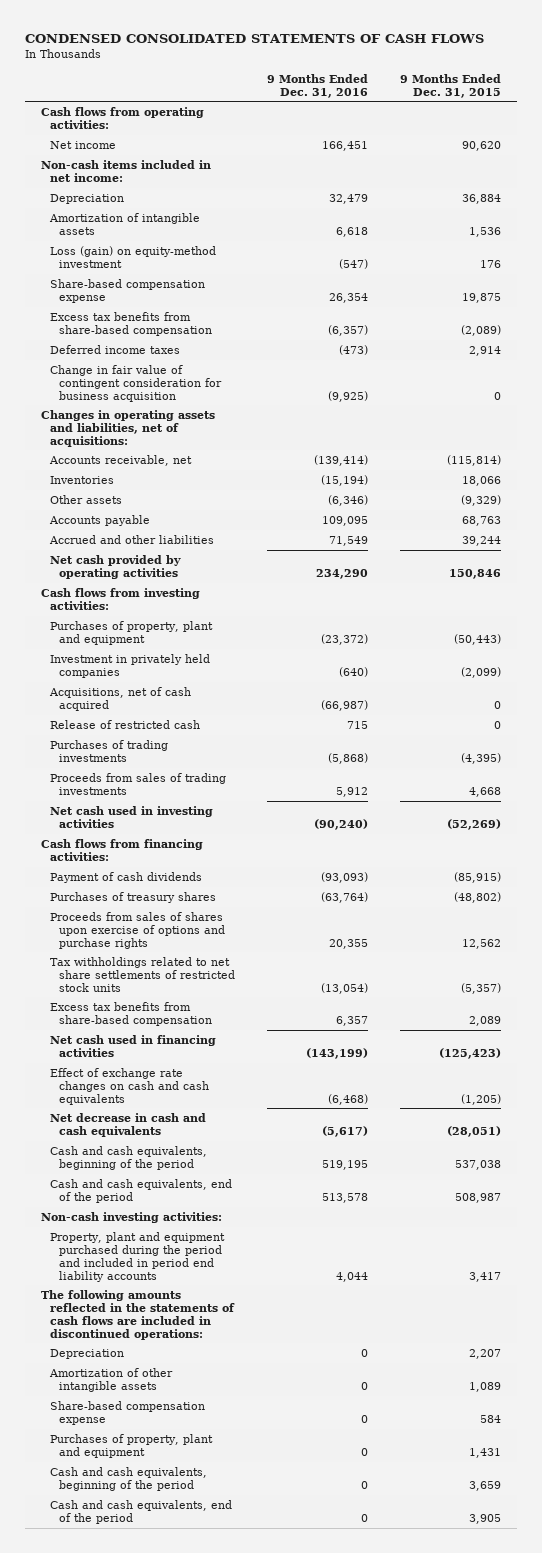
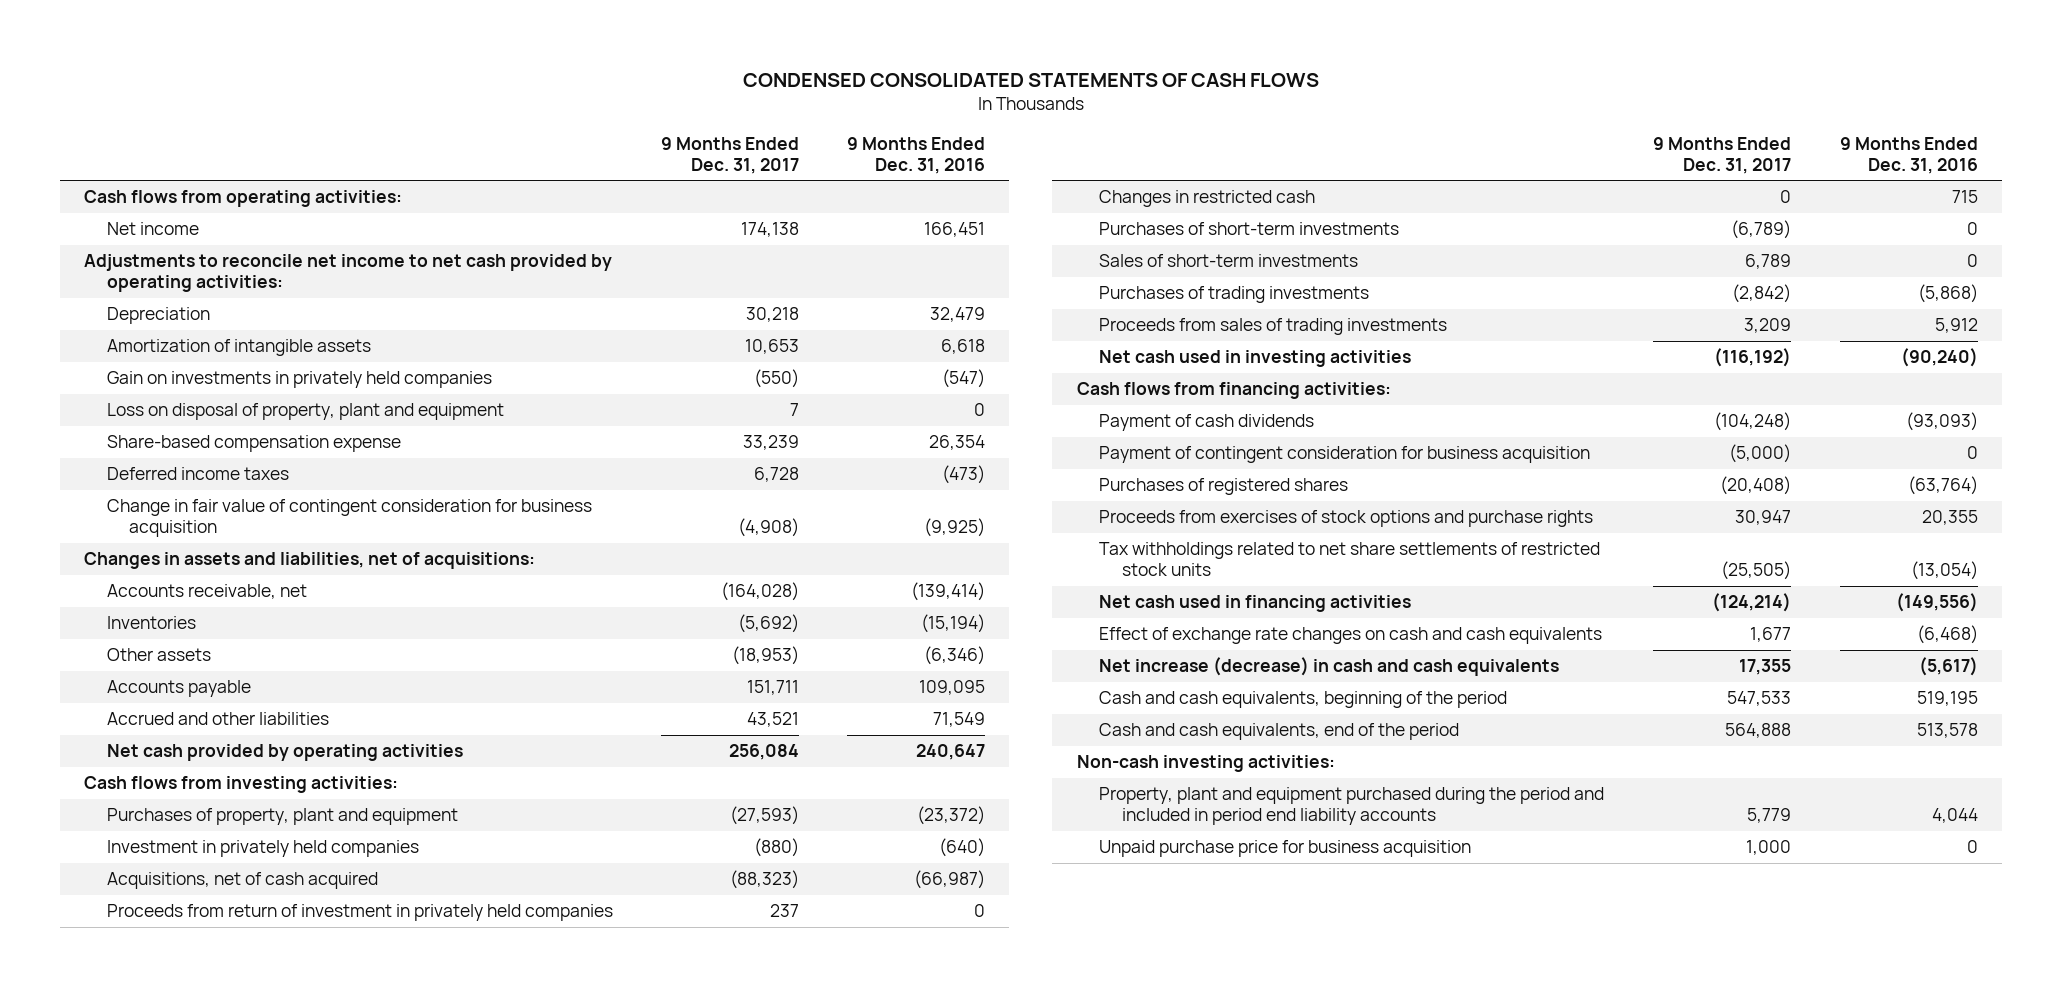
[400,73,502,98] 9 Months Ended Dec. 31, 2015 -> none
none -> [661,136,800,174] 9 Months Ended Dec. 31, 2017
[41,159,212,182] Non-cash items included in net income: -> [84,254,613,293] Adjustments to reconcile net income to net cash provided by operating activities:
[50,245,217,268] Loss (gain) on equity-method investment -> [106,371,492,389] Gain on investments in privately held companies
none -> [106,403,504,421] Loss on disposal of property, plant and equipment
[50,311,213,336] Excess tax benefits from share-based compensation -> none
[41,409,216,447] Changes in operating assets and liabilities, net of acquisitions: -> [84,552,536,570] Changes in assets and liabilities, net of acquisitions:
[316,568,369,579] 234,290 -> [916,744,986,761] 240,647
none -> [106,904,613,922] Proceeds from return of investment in privately held companies
[50,719,201,729] Release of restricted cash -> [1099,190,1316,208] Changes in restricted cash
none -> [1099,222,1400,236] Purchases of short-term investments
none -> [1099,254,1359,268] Sales of short-term investments
none -> [1099,446,1591,464] Payment of contingent consideration for business acquisition
[50,891,217,903] Purchases of treasury shares -> [1099,478,1349,496] Purchases of registered shares
[50,911,226,949] Proceeds from sales of shares upon exercise of options and purchase rights -> [1099,510,1594,528] Proceeds from exercises of stock options and purchase rights
[50,1001,213,1026] Excess tax benefits from share-based compensation -> none
[306,1047,369,1059] (143,199) -> [1895,593,1978,613] (149,556)
[50,1112,207,1137] Net decrease in cash and cash equivalents -> [1099,657,1560,677] Net increase (decrease) in cash and cash equivalents
[41,1289,236,1340] The following amounts reflected in the statements of cash flows are included in discontinued operations: -> none
[50,1348,125,1359] Depreciation -> none
[49,1367,174,1392] Amortization of other intangible assets -> none
[50,1400,206,1425] Share-based compensation expense -> none
[50,1433,214,1458] Purchases of property, plant and equipment -> none
[50,1466,208,1491] Cash and cash equivalents, beginning of the period -> none
[50,1499,233,1524] Cash and cash equivalents, end of the period -> none
none -> [1099,840,1472,858] Unpaid purchase price for business acquisition

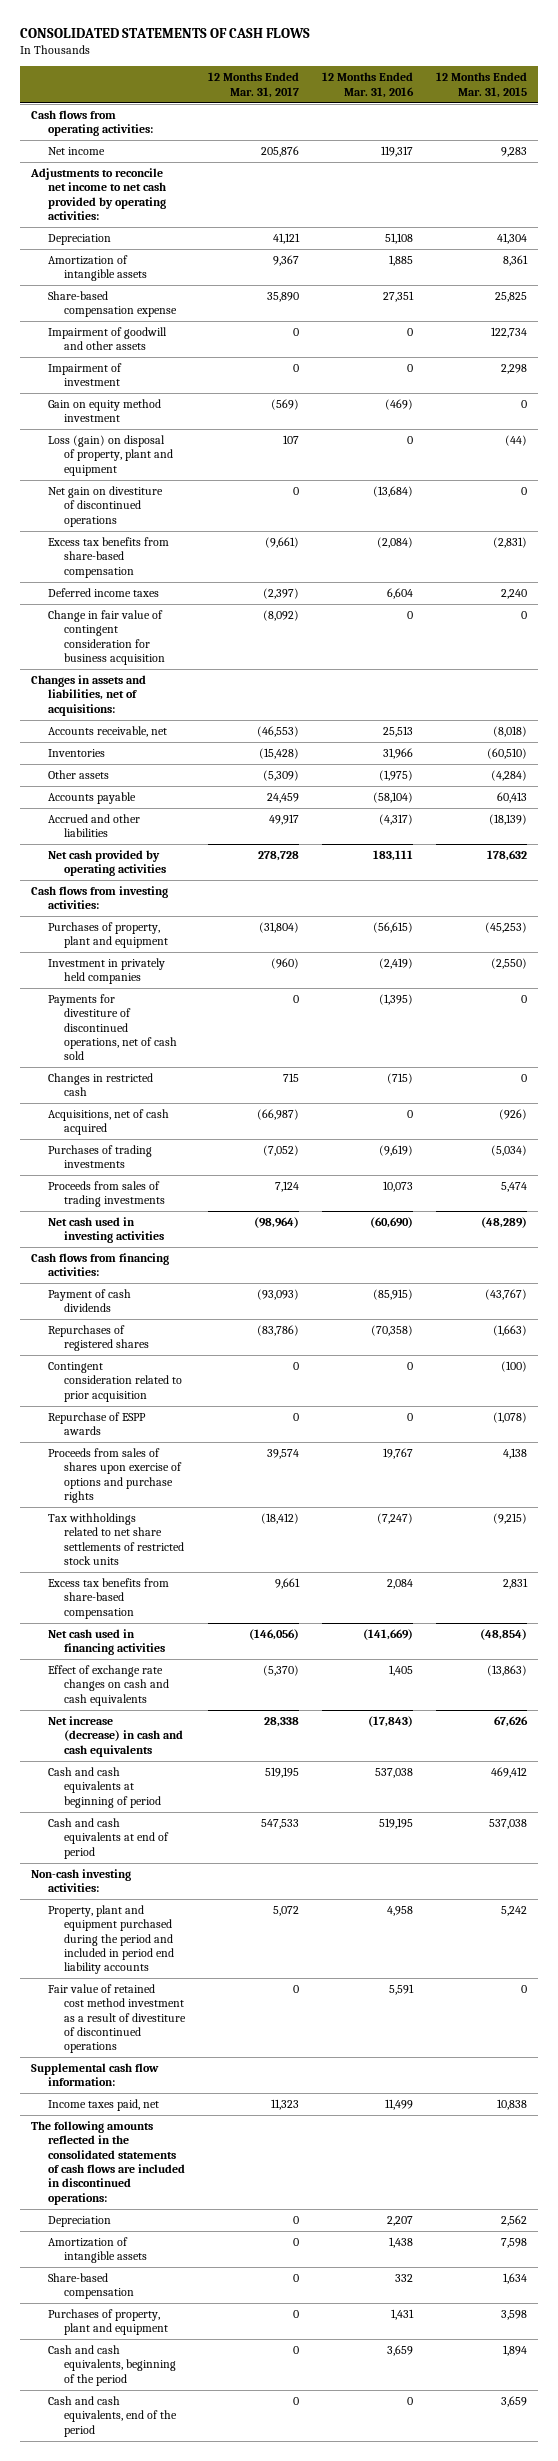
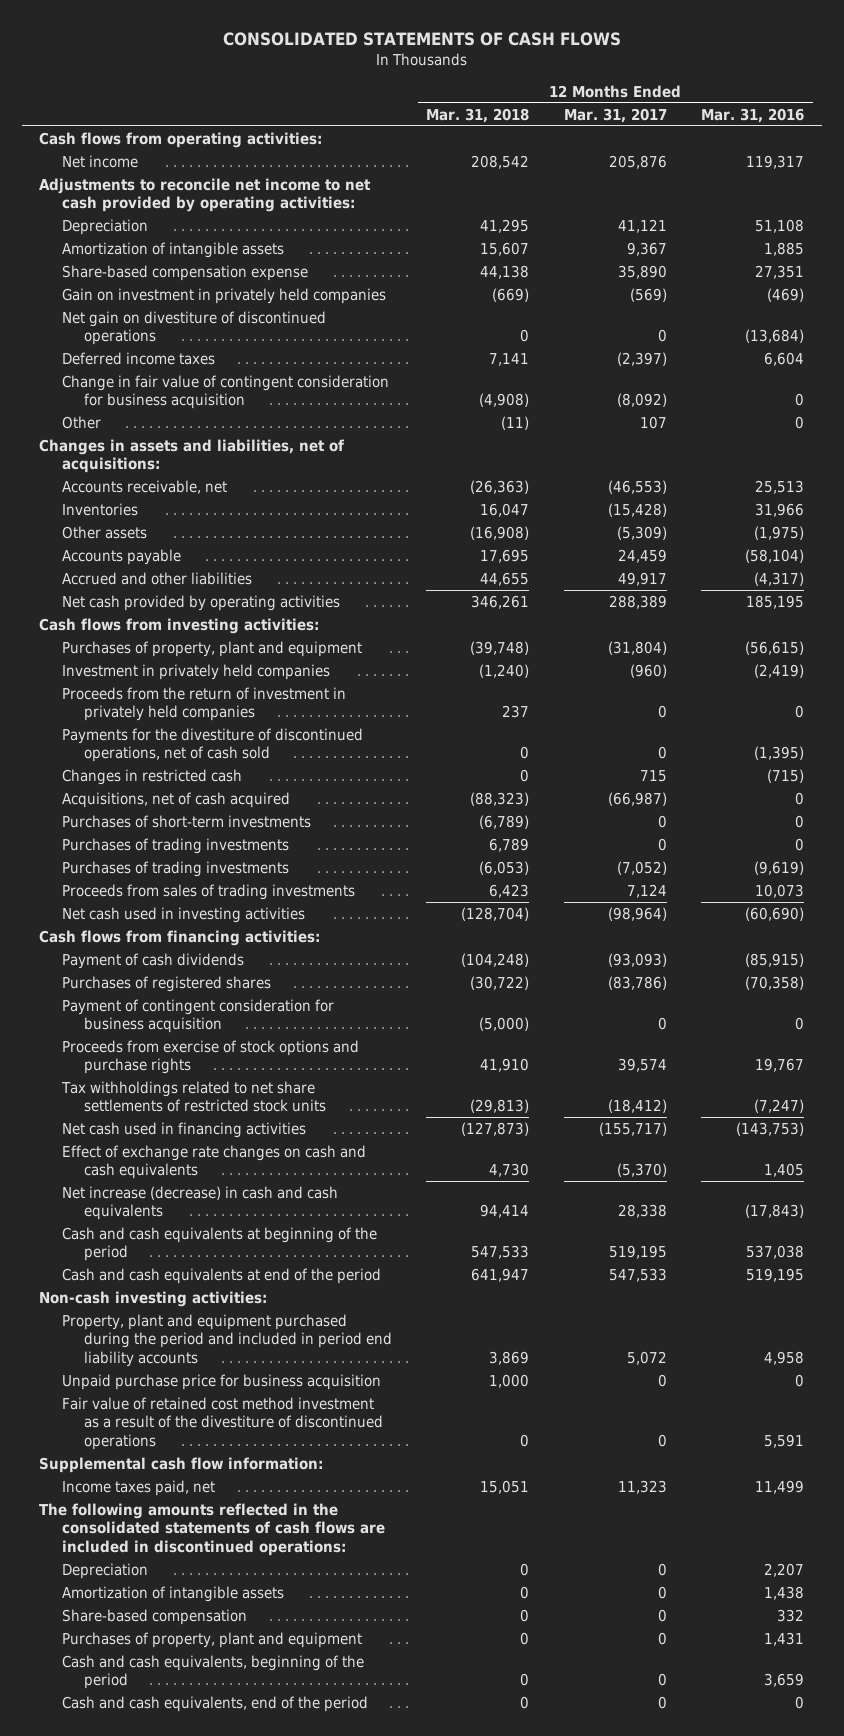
[435,72,527,98] 12 Months Ended Mar. 31, 2015 -> none
none -> [426,107,530,123] Mar. 31, 2018
[47,327,167,351] Impairment of goodwill and other assets -> none
[47,363,122,387] Impairment of investment -> none
[47,435,174,476] Loss (gain) on disposal of property, plant and equipment -> none
[47,399,161,423] Gain on equity method investment -> [61,287,386,304] Gain on investment in privately held companies
[47,537,169,578] Excess tax benefits from share-based compensation -> none
none -> [61,415,101,429] Other
[257,851,299,862] 278,728 -> [608,594,667,609] 288,389
[372,850,413,862] 183,111 -> [746,594,805,609] 185,195
none -> [61,686,346,722] Proceeds from the return of investment in privately held companies
[47,994,178,1061] Payments for divestiture of discontinued operations, net of cash sold -> [61,727,363,763] Payments for the divestiture of discontinued operations, net of cash sold
none -> [61,814,311,828] Purchases of short-term investments
none -> [61,837,289,854] Purchases of trading investments
[47,1362,183,1402] Contingent consideration related to prior acquisition -> none
[47,1412,146,1436] Repurchase of ESPP awards -> none
[47,1325,150,1352] Repurchases of registered shares -> [61,975,271,992] Purchases of registered shares
none -> [61,998,334,1034] Payment of contingent consideration for business acquisition
[47,1448,183,1503] Proceeds from sales of shares upon exercise of options and purchase rights -> [61,1039,359,1075] Proceeds from exercise of stock options and purchase rights
[47,1578,169,1619] Excess tax benefits from share-based compensation -> none
[248,1629,299,1641] (146,056) -> [598,1121,667,1136] (155,717)
[362,1629,413,1641] (141,669) -> [736,1121,805,1136] (143,753)
[47,1767,162,1808] Cash and cash equivalents at beginning of period -> [61,1226,377,1262] Cash and cash equivalents at beginning of the period
[47,1818,170,1859] Cash and cash equivalents at end of period -> [61,1267,381,1284] Cash and cash equivalents at end of the period
none -> [61,1373,381,1390] Unpaid purchase price for business acquisition
[47,1984,187,2054] Fair value of retained cost method investment as a result of divestiture of discontinued operations -> [61,1396,383,1450] Fair value of retained cost method investment as a result of the divestiture of discontinued operations

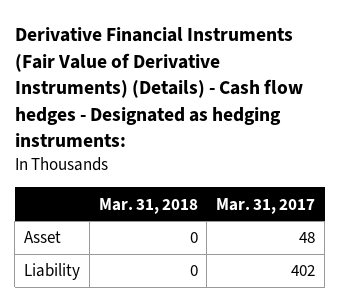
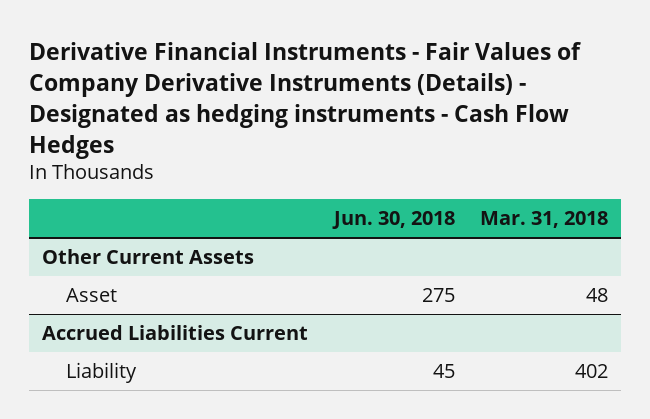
[14,27,303,148] Derivative Financial Instruments (Fair Value of Derivative Instruments) (Details) - Cash flow hedges - Designated as hedging instruments: -> [29,42,582,159] Derivative Financial Instruments - Fair Values of Company Derivative Instruments (Details) - Designated as hedging instruments - Cash Flow Hedges
[216,197,316,214] Mar. 31, 2017 -> none
none -> [331,211,455,230] Jun. 30, 2018
none -> [42,249,255,265] Other Current Assets
[189,232,198,244] 0 -> [586,288,609,303] 48
none -> [42,325,309,341] Accrued Liabilities Current
[189,265,198,277] 0 -> [575,364,609,379] 402

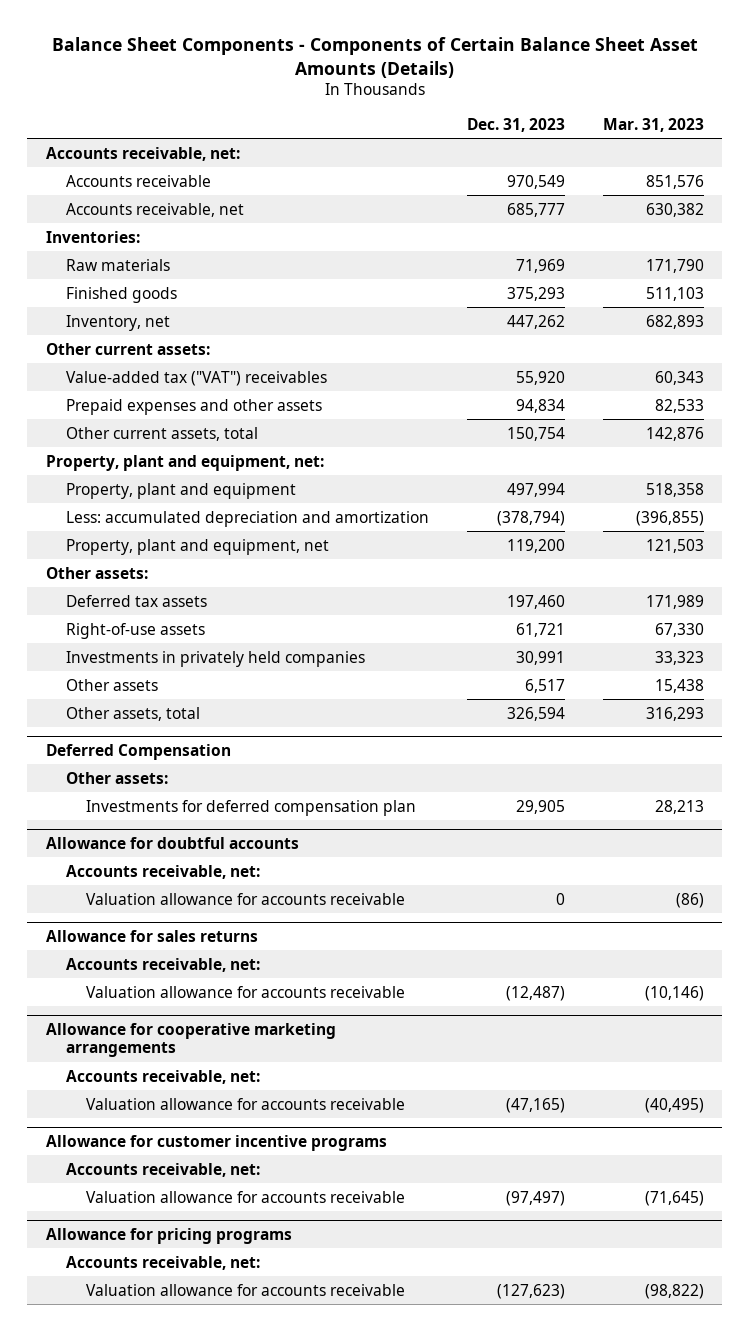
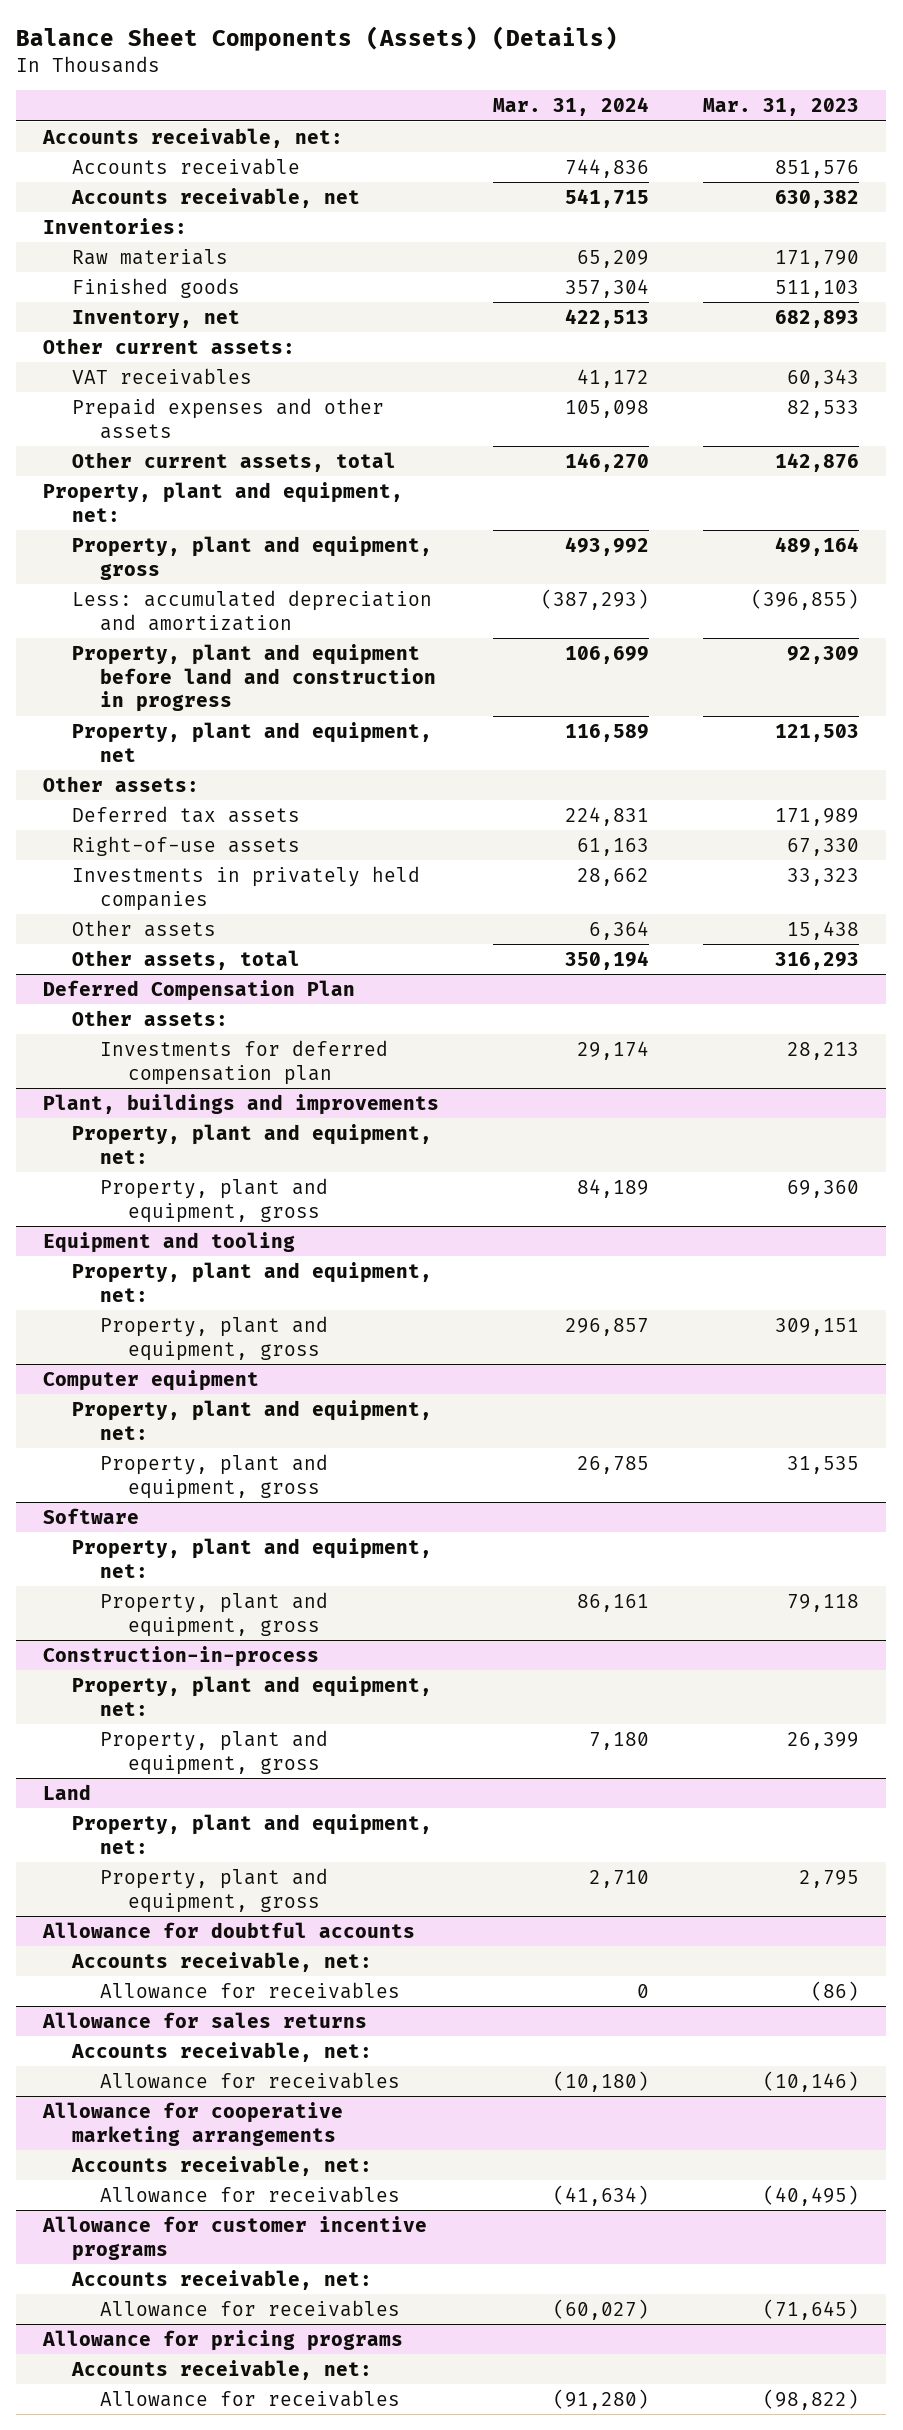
[51,36,698,78] Balance Sheet Components - Components of Certain Balance Sheet Asset Amounts (Details) -> [16,25,619,51] Balance Sheet Components (Assets) (Details)
[466,117,565,132] Dec. 31, 2023 -> none
none -> [493,97,650,117] Mar. 31, 2024
[66,370,328,386] Value-added tax ("VAT") receivables -> [71,367,252,385] VAT receivables
[66,482,297,499] Property, plant and equipment -> [71,535,432,580] Property, plant and equipment, gross
[645,482,704,497] 518,358 -> [775,536,860,556] 489,164
none -> [71,643,436,713] Property, plant and equipment before land and construction in progress
[45,743,231,760] Deferred Compensation -> [43,979,356,1001] Deferred Compensation Plan
none -> [43,1093,440,1115] Plant, buildings and improvements
none -> [71,1123,432,1164] Property, plant and equipment, net:
none -> [99,1177,328,1223] Property, plant and equipment, gross
none -> [43,1231,296,1253] Equipment and tooling
none -> [71,1261,432,1302] Property, plant and equipment, net:
none -> [99,1315,328,1361] Property, plant and equipment, gross
none -> [43,1369,260,1391] Computer equipment
none -> [71,1399,432,1440] Property, plant and equipment, net:
none -> [99,1453,328,1499] Property, plant and equipment, gross
none -> [43,1507,140,1524] Software
none -> [71,1537,432,1578] Property, plant and equipment, net:
none -> [99,1591,328,1637] Property, plant and equipment, gross
none -> [43,1645,320,1667] Construction-in-process
none -> [71,1675,432,1716] Property, plant and equipment, net:
none -> [99,1729,328,1775] Property, plant and equipment, gross
none -> [43,1783,92,1800] Land
none -> [71,1813,432,1854] Property, plant and equipment, net:
none -> [99,1867,328,1913] Property, plant and equipment, gross
[86,892,406,905] Valuation allowance for accounts receivable -> [99,1981,400,1999] Allowance for receivables
[86,985,406,998] Valuation allowance for accounts receivable -> [99,2071,400,2089] Allowance for receivables
[86,1097,406,1110] Valuation allowance for accounts receivable -> [99,2185,400,2203] Allowance for receivables
[86,1190,406,1203] Valuation allowance for accounts receivable -> [99,2299,400,2317] Allowance for receivables
[86,1283,406,1296] Valuation allowance for accounts receivable -> [99,2389,400,2407] Allowance for receivables

